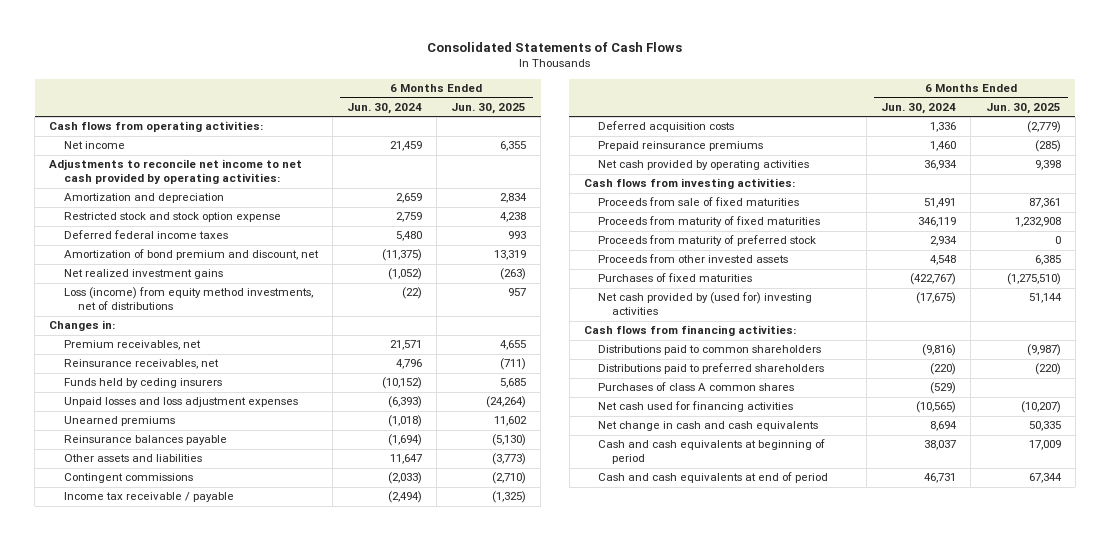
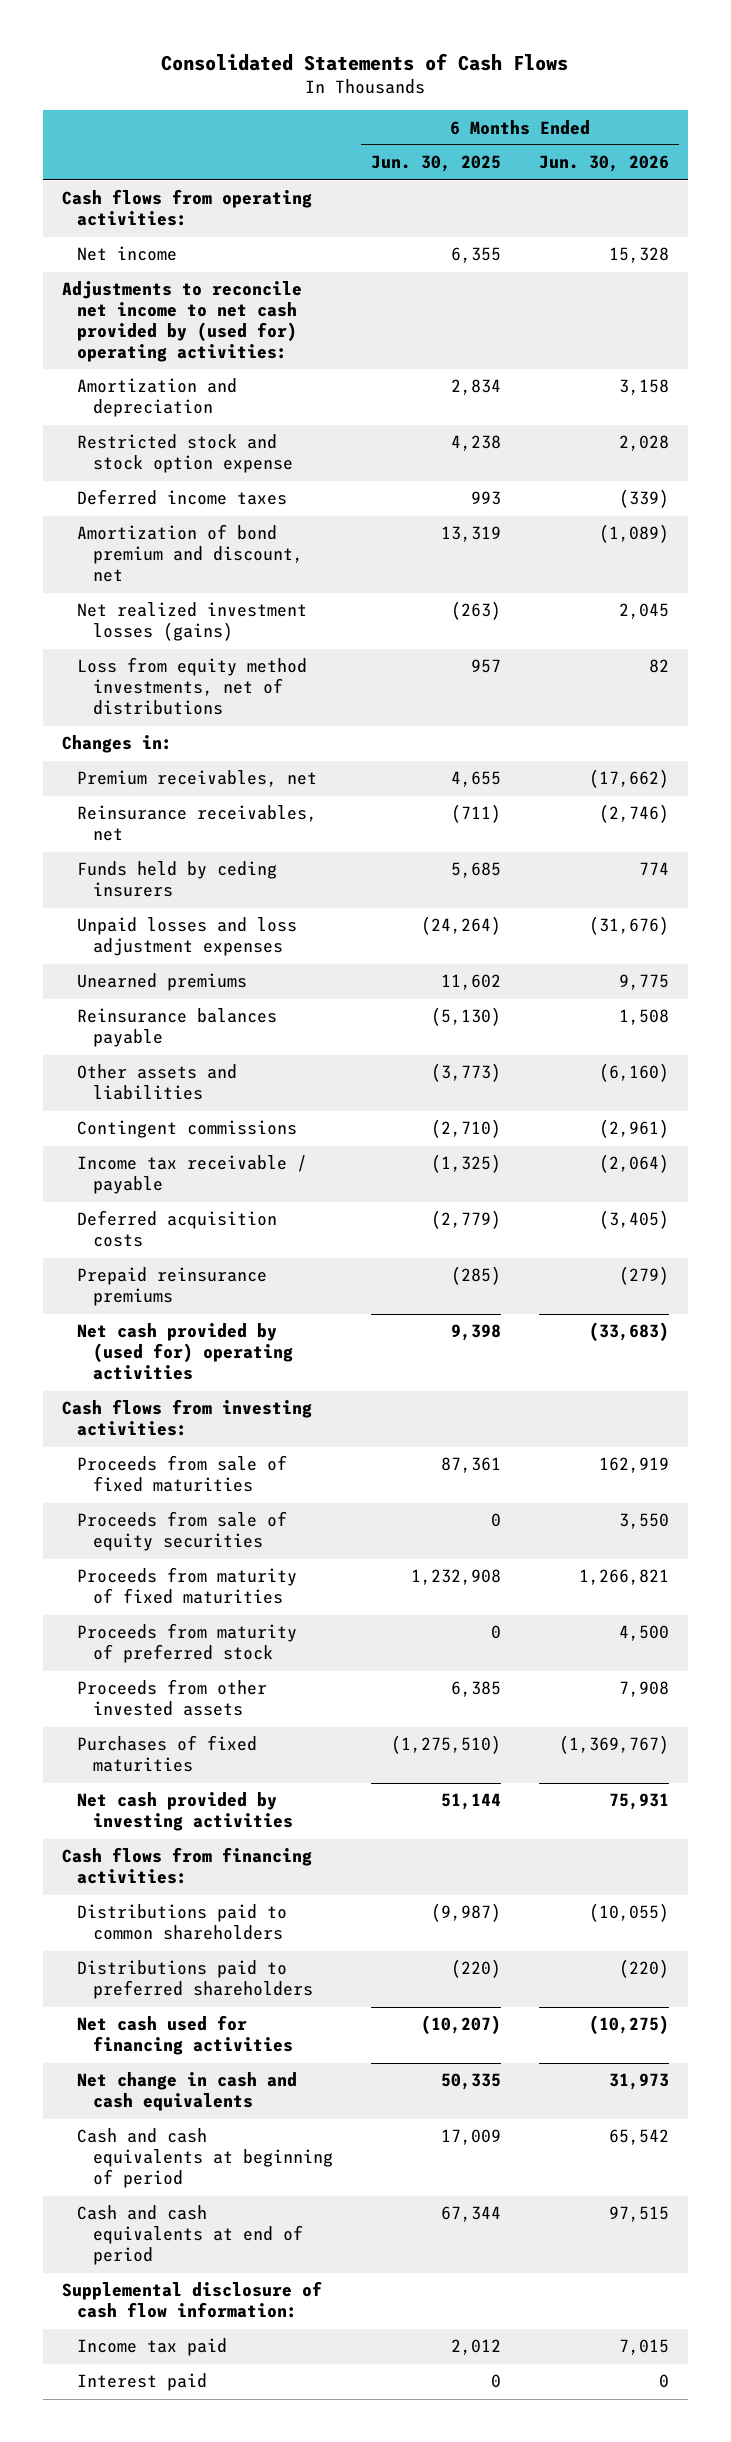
[346,103,422,115] Jun. 30, 2024 -> none
none -> [539,155,670,173] Jun. 30, 2026
[49,159,303,185] Adjustments to reconcile net income to net cash provided by operating activities: -> [61,281,302,363] Adjustments to reconcile net income to net cash provided by (used for) operating activities:
[63,230,228,240] Deferred federal income taxes -> [77,489,288,506] Deferred income taxes
[63,269,223,280] Net realized investment gains -> [77,602,308,642] Net realized investment losses (gains)
[63,287,313,311] Loss (income) from equity method investments, net of distributions -> [77,657,308,716] Loss from equity method investments, net of distributions
[598,160,810,171] Net cash provided by operating activities -> [77,1323,293,1381] Net cash provided by (used for) operating activities
none -> [77,1511,288,1552] Proceeds from sale of equity securities
[598,292,813,316] Net cash provided by (used for) investing activities -> [77,1792,293,1832] Net cash provided by investing activities
[598,382,795,392] Purchases of class A common shares -> none
none -> [61,2281,322,2319] Supplemental disclosure of cash flow information:
none -> [77,2338,228,2357] Income tax paid
none -> [77,2373,208,2392] Interest paid

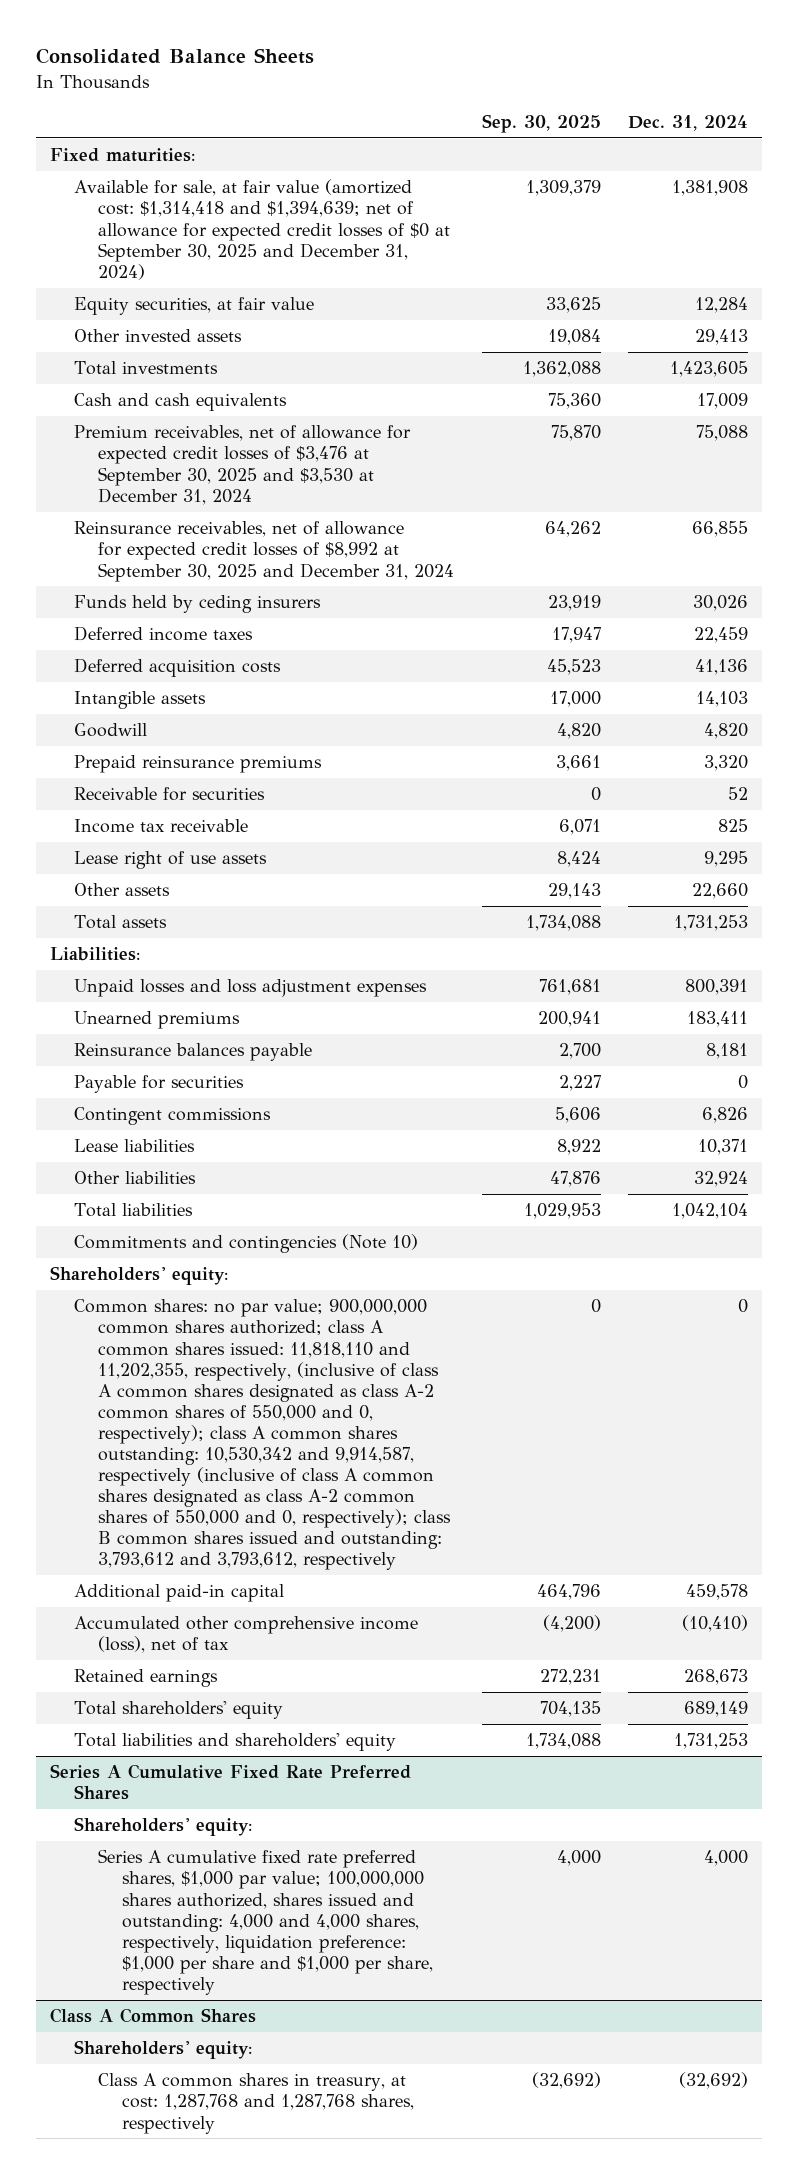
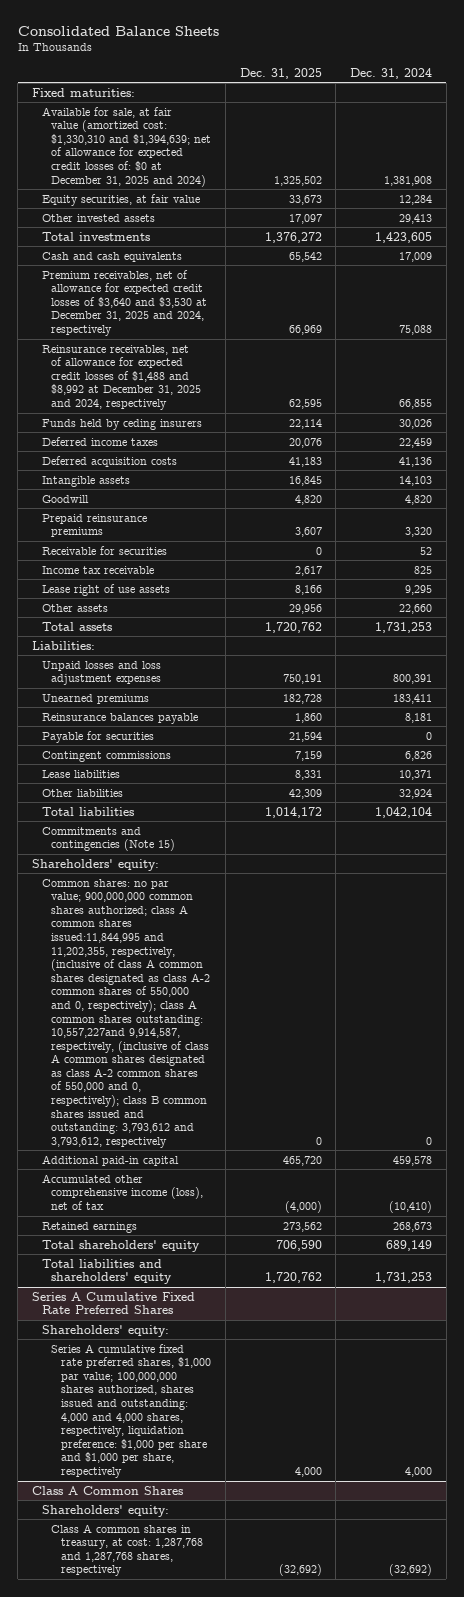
[481,113,601,133] Sep. 30, 2025 -> none
none -> [239,67,322,79] Dec. 31, 2025
[73,179,451,280] Available for sale, at fair value (amortized cost: $1,314,418 and $1,394,639; net of allowance for expected credit losses of $0 at September 30, 2025 and December 31, 2024) -> [41,106,212,187] Available for sale, at fair value (amortized cost: $1,330,310 and $1,394,639; net of allowance for expected credit losses of: $0 at December 31, 2025 and 2024)
[73,425,411,505] Premium receivables, net of allowance for expected credit losses of $3,476 at September 30, 2025 and $3,530 at December 31, 2024 -> [41,269,208,337] Premium receivables, net of allowance for expected credit losses of $3,640 and $3,530 at December 31, 2025 and 2024, respectively
[73,521,455,582] Reinsurance receivables, net of allowance for expected credit losses of $8,992 at September 30, 2025 and December 31, 2024 -> [41,344,202,411] Reinsurance receivables, net of allowance for expected credit losses of $1,488 and $8,992 at December 31, 2025 and 2024, respectively
[73,1234,418,1254] Commitments and contingencies (Note 10) -> [41,826,176,852] Commitments and contingencies (Note 15)
[73,1299,452,1571] Common shares: no par value; 900,000,000 common shares authorized; class A common shares issued: 11,818,110 and 11,202,355, respectively, (inclusive of class A common shares designated as class A-2 common shares of 550,000 and 0, respectively); class A common shares outstanding: 10,530,342 and 9,914,587, respectively (inclusive of class A common shares designated as class A-2 common shares of 550,000 and 0, respectively); class B common shares issued and outstanding: 3,793,612 and 3,793,612, respectively -> [41,878,211,1148] Common shares: no par value; 900,000,000 common shares authorized; class A common shares issued:11,844,995 and 11,202,355, respectively, (inclusive of class A common shares designated as class A-2 common shares of 550,000 and 0, respectively); class A common shares outstanding: 10,557,227and 9,914,587, respectively, (inclusive of class A common shares designated as class A-2 common shares of 550,000 and 0, respectively); class B common shares issued and outstanding: 3,793,612 and 3,793,612, respectively

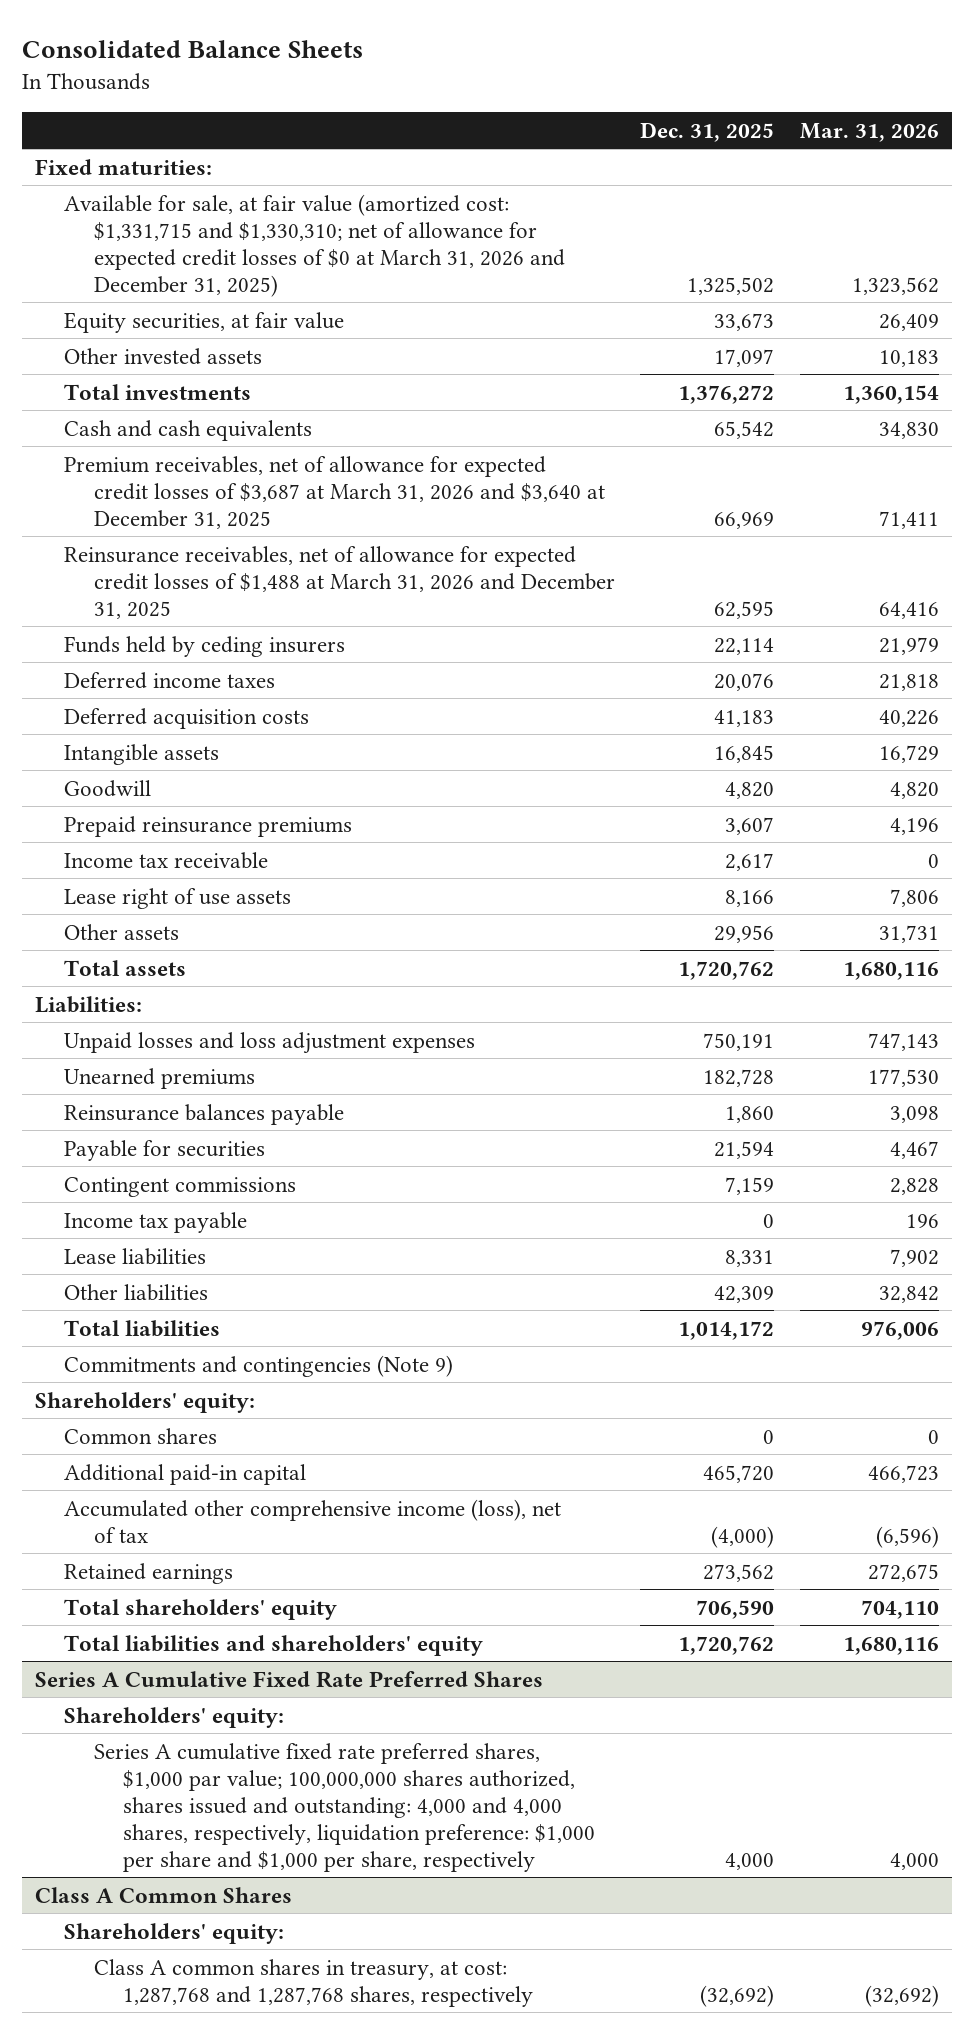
[349,67,432,79] Dec. 31, 2024 -> none
none -> [800,122,940,142] Mar. 31, 2026
[41,106,212,187] Available for sale, at fair value (amortized cost: $1,330,310 and $1,394,639; net of allowance for expected credit losses of: $0 at December 31, 2025 and 2024) -> [64,193,565,297] Available for sale, at fair value (amortized cost: $1,331,715 and $1,330,310; net of allowance for expected credit losses of $0 at March 31, 2026 and December 31, 2025)
[41,269,208,337] Premium receivables, net of allowance for expected credit losses of $3,640 and $3,530 at December 31, 2025 and 2024, respectively -> [64,455,605,529] Premium receivables, net of allowance for expected credit losses of $3,687 at March 31, 2026 and $3,640 at December 31, 2025
[41,344,202,411] Reinsurance receivables, net of allowance for expected credit losses of $1,488 and $8,992 at December 31, 2025 and 2024, respectively -> [64,545,615,619] Reinsurance receivables, net of allowance for expected credit losses of $1,488 at March 31, 2026 and December 31, 2025
[41,545,167,555] Receivable for securities -> none
none -> [64,1211,248,1233] Income tax payable
[41,826,176,852] Commitments and contingencies (Note 15) -> [64,1354,454,1377] Commitments and contingencies (Note 9)
[41,878,211,1148] Common shares: no par value; 900,000,000 common shares authorized; class A common shares issued:11,844,995 and 11,202,355, respectively, (inclusive of class A common shares designated as class A-2 common shares of 550,000 and 0, respectively); class A common shares outstanding: 10,557,227and 9,914,587, respectively, (inclusive of class A common shares designated as class A-2 common shares of 550,000 and 0, respectively); class B common shares issued and outstanding: 3,793,612 and 3,793,612, respectively -> [64,1427,218,1444] Common shares

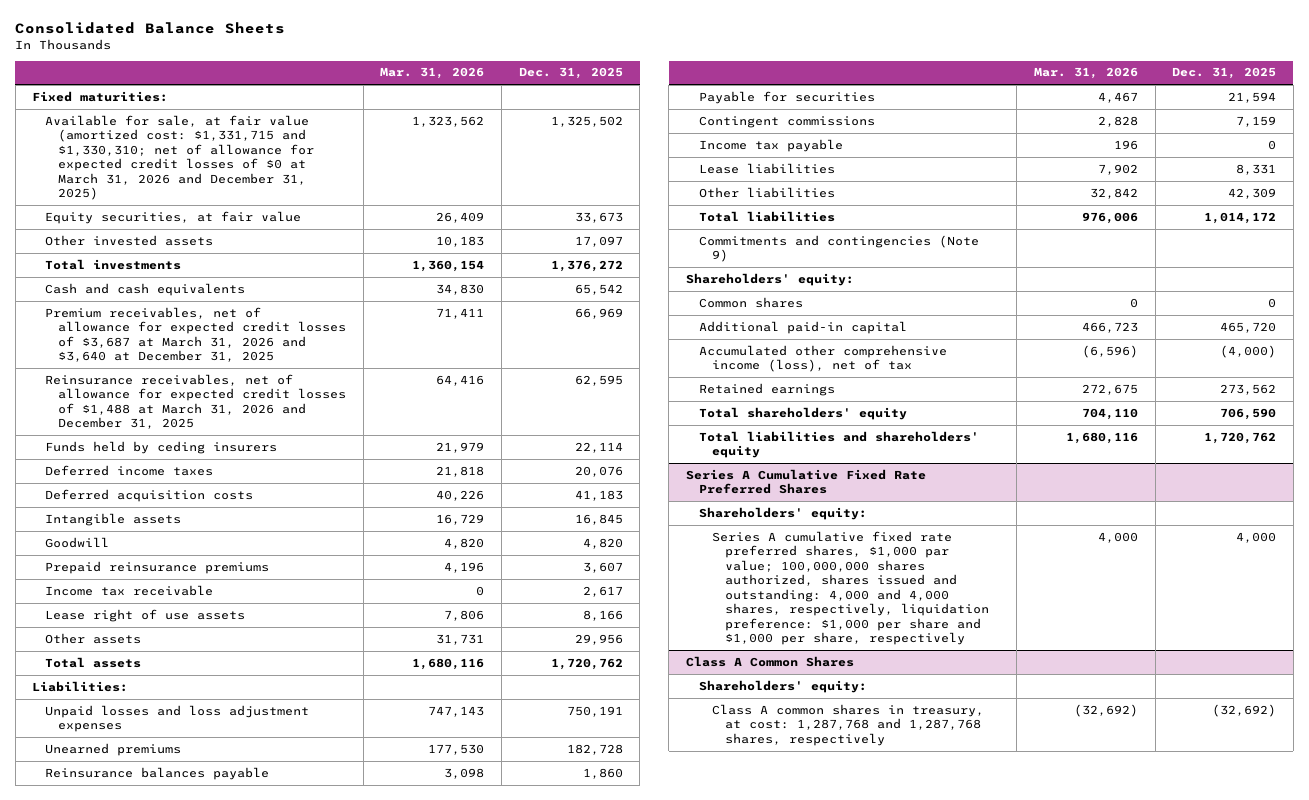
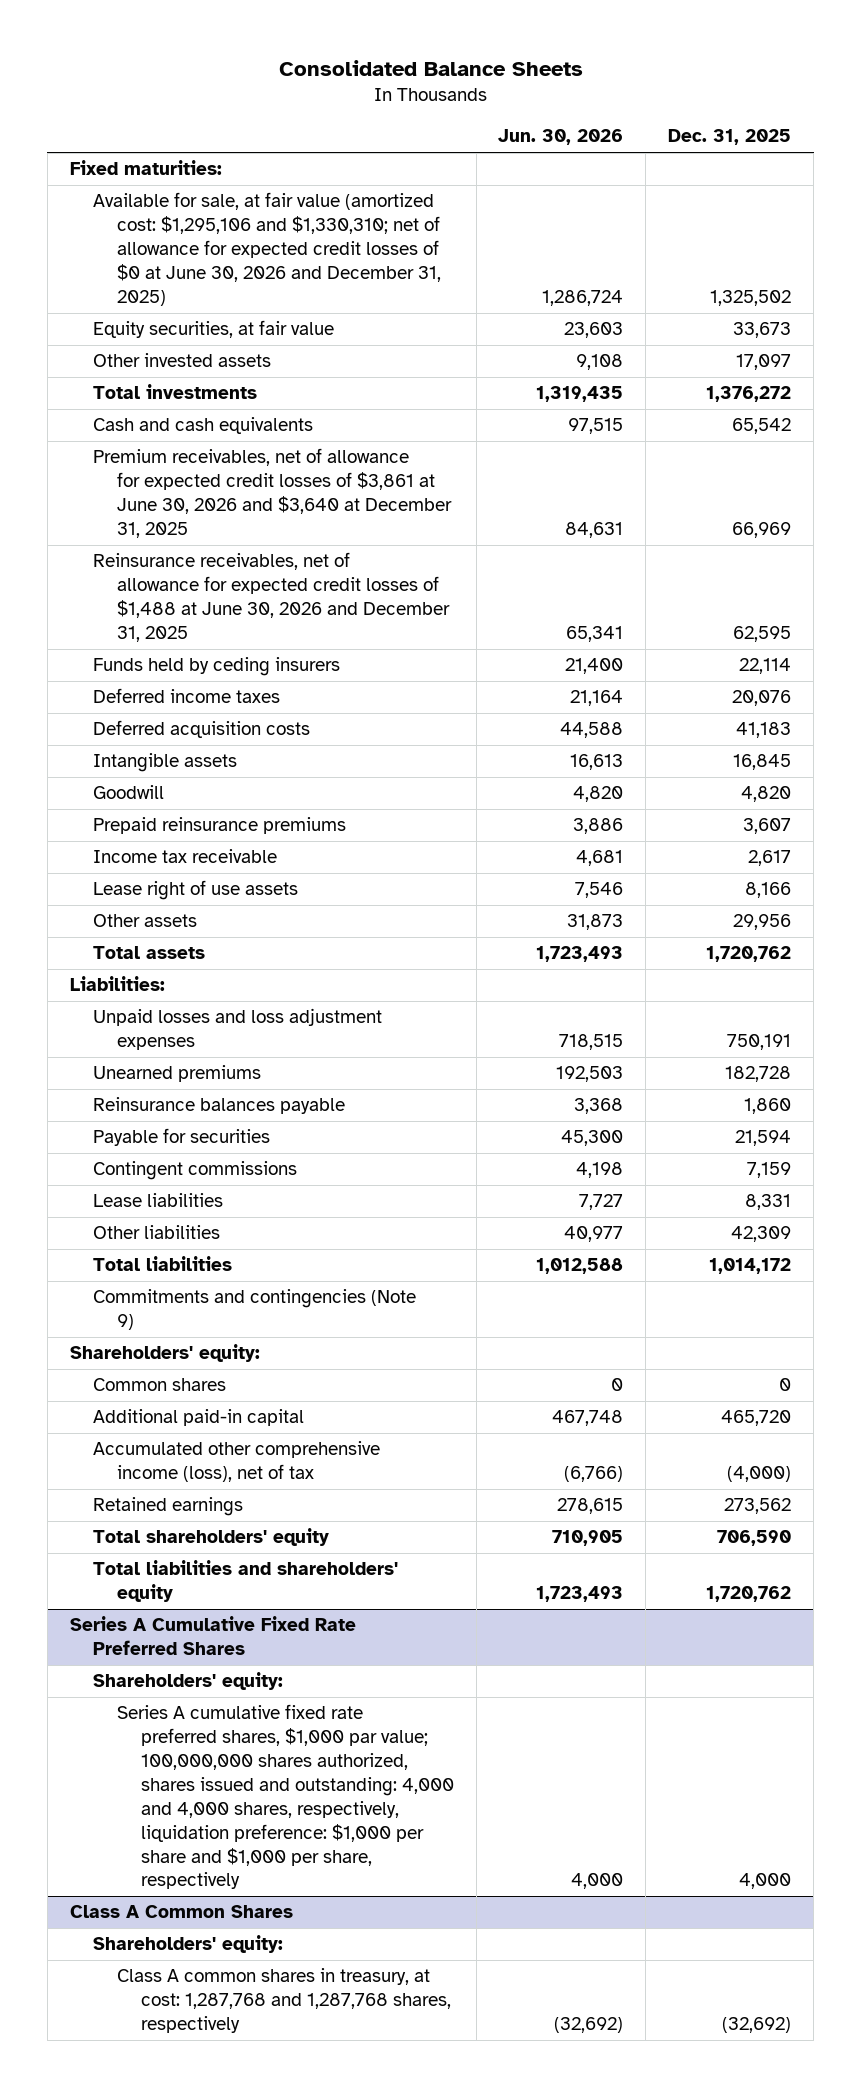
[380,67,485,80] Mar. 31, 2026 -> none
none -> [498,129,624,146] Jun. 30, 2026
[45,114,315,201] Available for sale, at fair value (amortized cost: $1,331,715 and $1,330,310; net of allowance for expected credit losses of $0 at March 31, 2026 and December 31, 2025) -> [93,192,442,306] Available for sale, at fair value (amortized cost: $1,295,106 and $1,330,310; net of allowance for expected credit losses of $0 at June 30, 2026 and December 31, 2025)
[45,306,347,363] Premium receivables, net of allowance for expected credit losses of $3,687 at March 31, 2026 and $3,640 at December 31, 2025 -> [93,448,453,538] Premium receivables, net of allowance for expected credit losses of $3,861 at June 30, 2026 and $3,640 at December 31, 2025
[45,373,347,430] Reinsurance receivables, net of allowance for expected credit losses of $1,488 at March 31, 2026 and December 31, 2025 -> [93,552,451,642] Reinsurance receivables, net of allowance for expected credit losses of $1,488 at June 30, 2026 and December 31, 2025
[698,138,843,152] Income tax payable -> none

